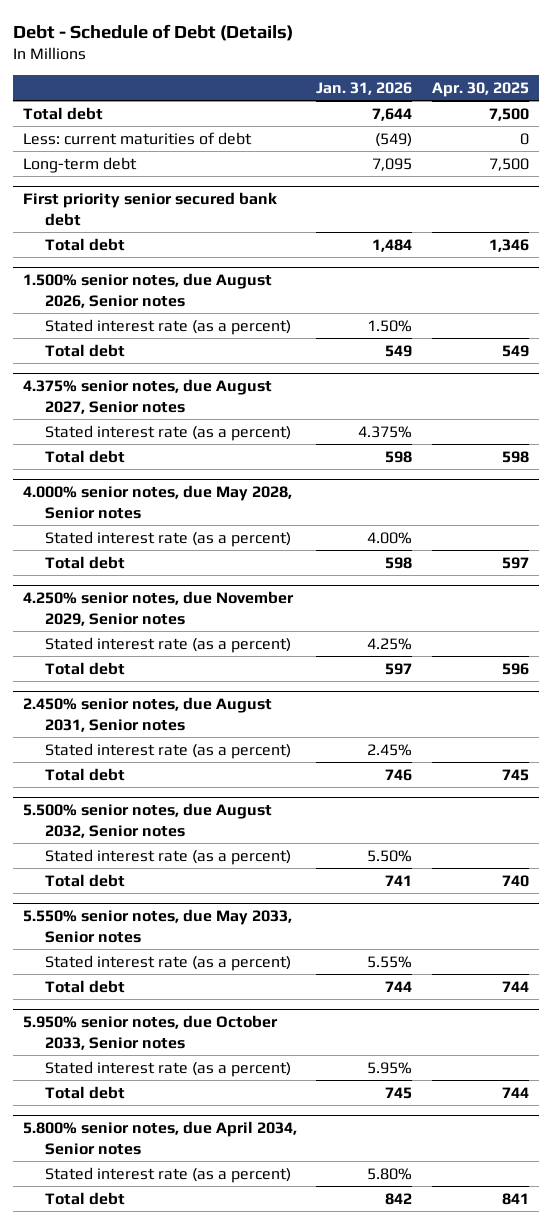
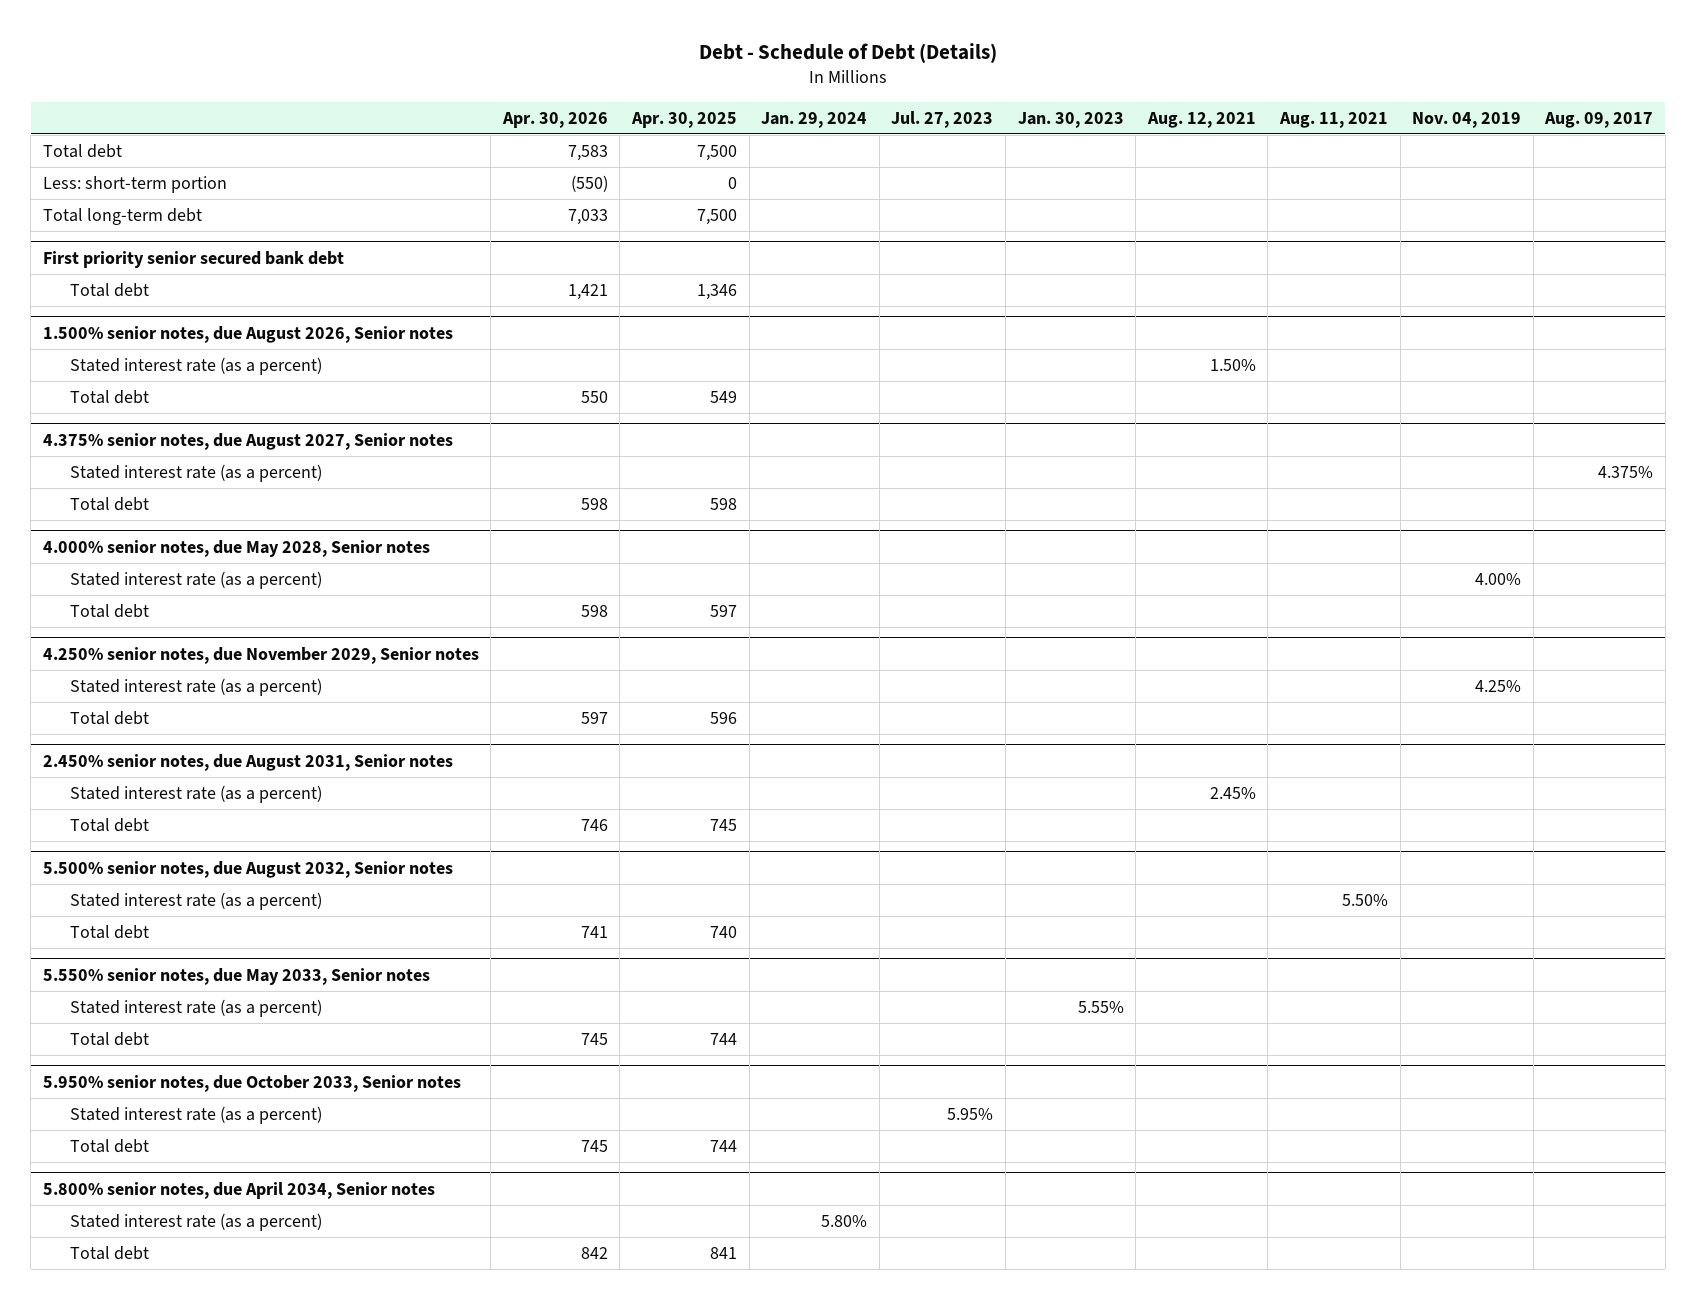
[316,81,413,95] Jan. 31, 2026 -> none
none -> [501,111,608,128] Apr. 30, 2026
none -> [761,111,868,128] Jan. 29, 2024
none -> [891,110,994,128] Jul. 27, 2023
none -> [1017,111,1124,128] Jan. 30, 2023
none -> [1146,111,1256,128] Aug. 12, 2021
none -> [1278,111,1388,128] Aug. 11, 2021
none -> [1412,111,1522,128] Nov. 04, 2019
none -> [1544,111,1654,128] Aug. 09, 2017
[22,131,252,145] Less: current maturities of debt -> [42,175,227,193] Less: short-term portion
[22,156,137,173] Long-term debt -> [42,207,202,225] Total long-term debt

